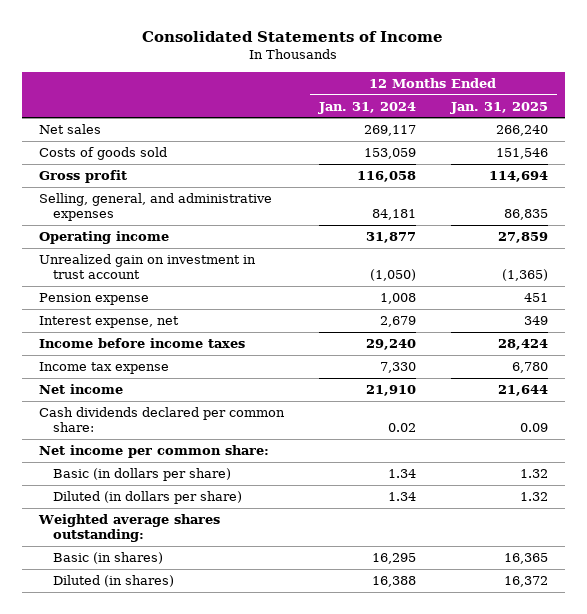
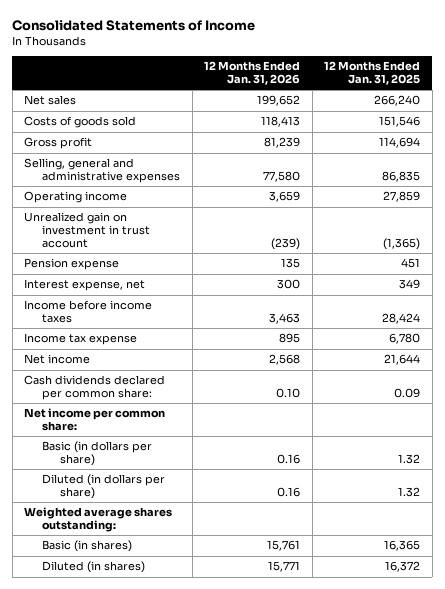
[317,101,416,114] Jan. 31, 2024 -> none
none -> [204,61,301,86] 12 Months Ended Jan. 31, 2026
[39,192,273,222] Selling, general, and administrative expenses -> [24,158,181,184] Selling, general and administrative expenses

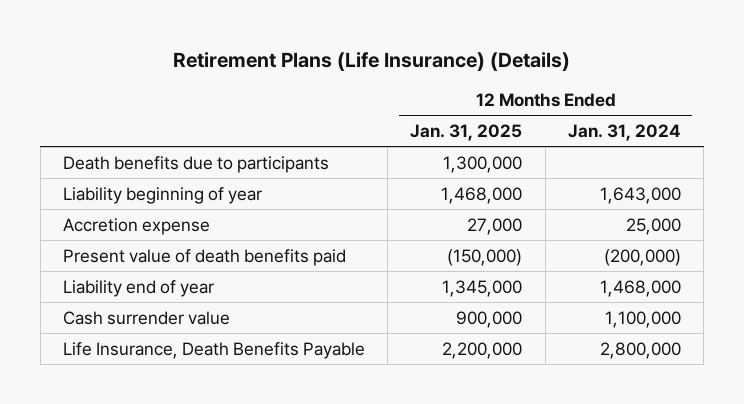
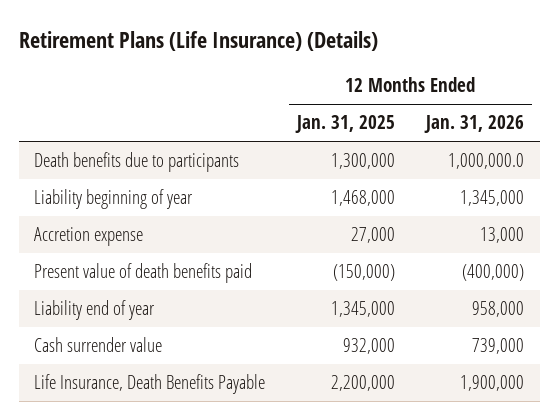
[567,124,681,142] Jan. 31, 2024 -> none
none -> [424,115,525,134] Jan. 31, 2026
[456,310,523,328] 900,000 -> [342,338,395,355] 932,000

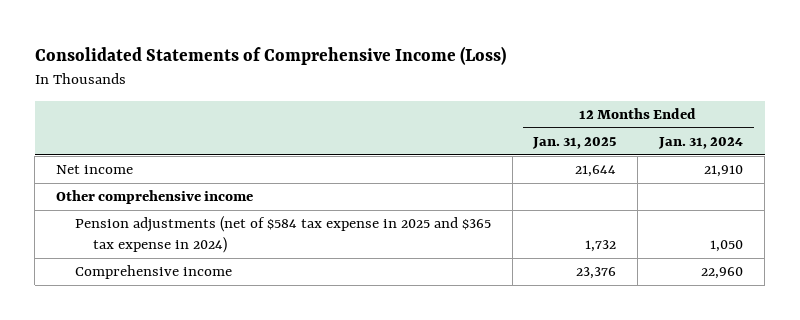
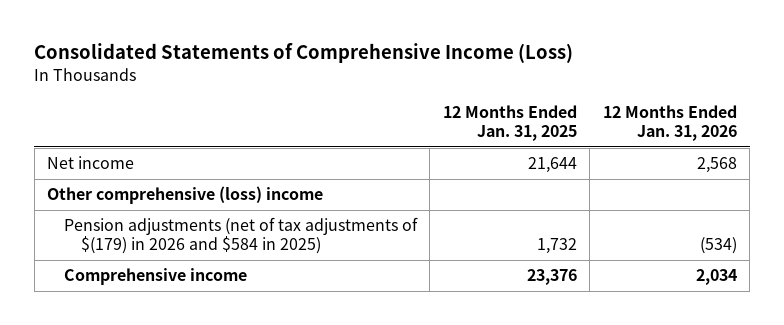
[658,137,744,150] Jan. 31, 2024 -> none
none -> [602,105,737,142] 12 Months Ended Jan. 31, 2026
[56,190,254,205] Other comprehensive income -> [47,186,324,205] Other comprehensive (loss) income
[74,216,491,254] Pension adjustments (net of $584 tax expense in 2025 and $365 tax expense in 2024) -> [63,217,418,255] Pension adjustments (net of tax adjustments of $(179) in 2026 and $584 in 2025)

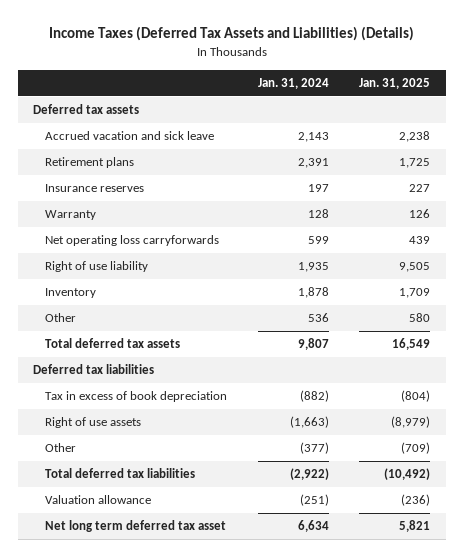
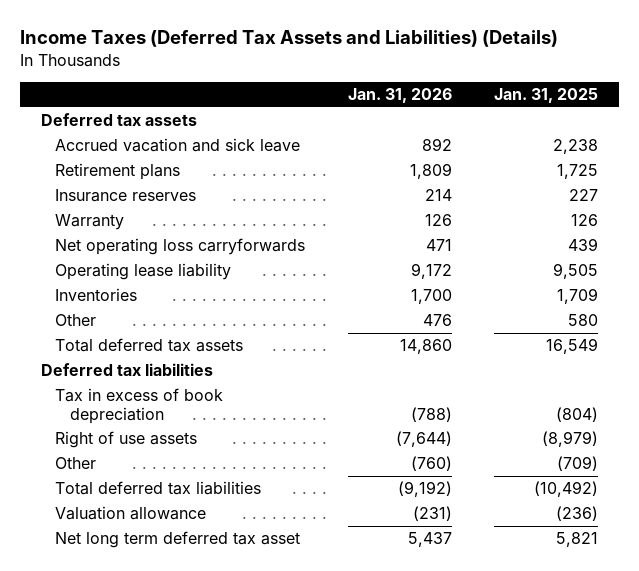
[257,77,329,89] Jan. 31, 2024 -> none
none -> [347,88,452,104] Jan. 31, 2026
[45,261,149,273] Right of use liability -> [55,263,232,281] Operating lease liability
[45,288,97,299] Inventory -> [55,288,138,302] Inventories

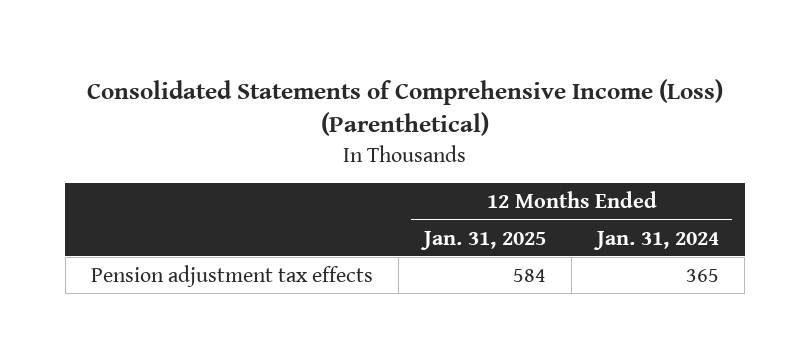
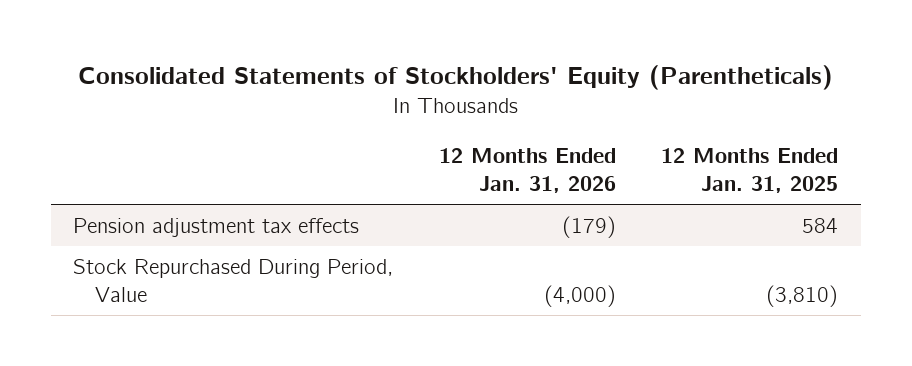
[86,78,723,137] Consolidated Statements of Comprehensive Income (Loss) (Parenthetical) -> [77,65,833,91] Consolidated Statements of Stockholders' Equity (Parentheticals)
[593,230,720,250] Jan. 31, 2024 -> none
none -> [438,148,616,193] 12 Months Ended Jan. 31, 2026
none -> [73,259,394,302] Stock Repurchased During Period, Value

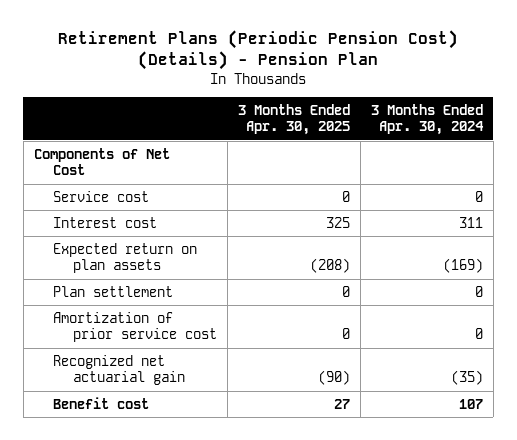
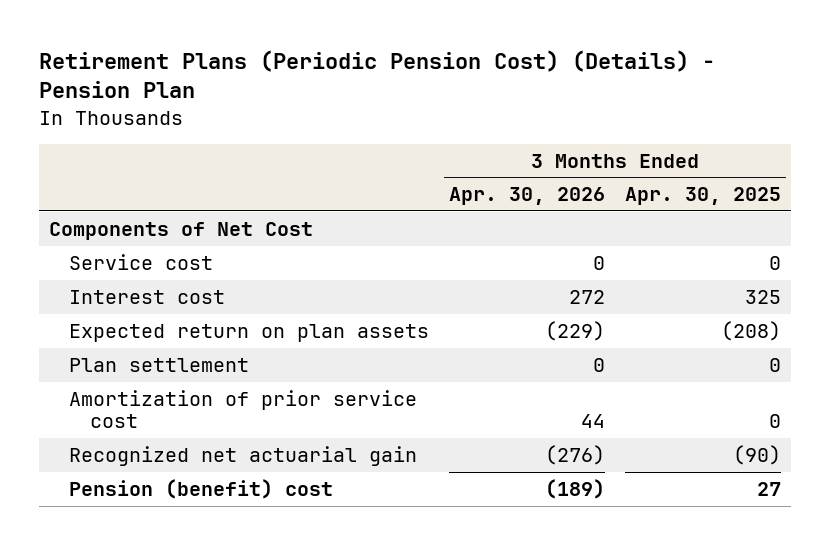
[370,103,484,136] 3 Months Ended Apr. 30, 2024 -> none
none -> [449,187,606,206] Apr. 30, 2026
[53,396,150,409] Benefit cost -> [69,478,334,499] Pension (benefit) cost

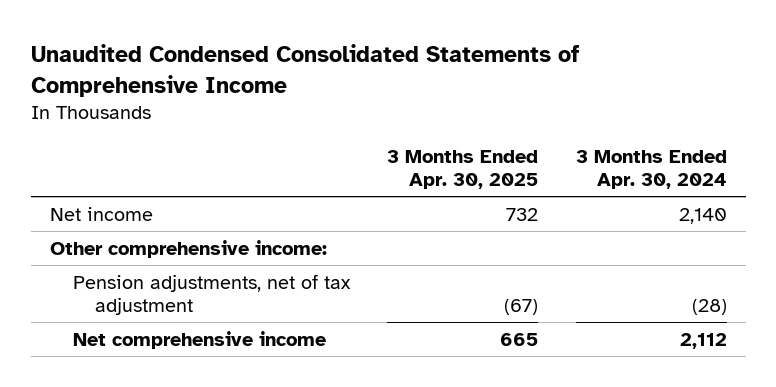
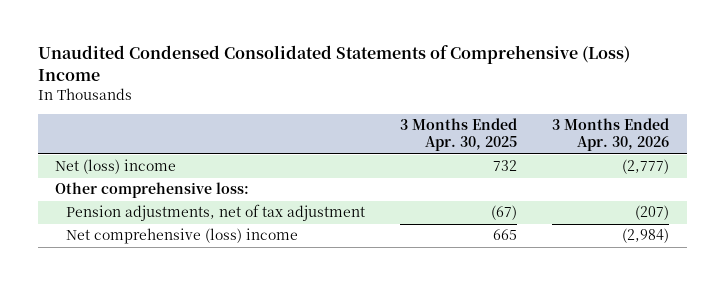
[30,43,579,97] Unaudited Condensed Consolidated Statements of Comprehensive Income -> [37,45,630,81] Unaudited Condensed Consolidated Statements of Comprehensive (Loss) Income
[575,149,727,189] 3 Months Ended Apr. 30, 2024 -> none
none -> [552,118,670,152] 3 Months Ended Apr. 30, 2026
[49,206,153,221] Net income -> [55,159,177,175] Net (loss) income
[49,239,327,258] Other comprehensive income: -> [55,182,250,199] Other comprehensive loss:
[72,330,326,349] Net comprehensive income -> [66,228,299,245] Net comprehensive (loss) income

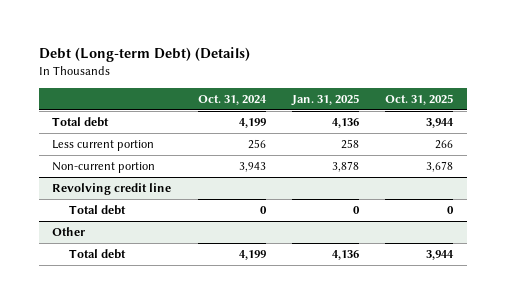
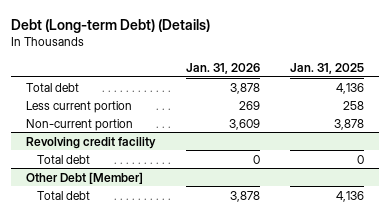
[197,94,267,105] Oct. 31, 2024 -> none
[385,93,454,105] Oct. 31, 2025 -> none
none -> [185,63,260,75] Jan. 31, 2026
[52,183,172,196] Revolving credit line -> [26,136,157,149] Revolving credit facility
[52,227,86,237] Other -> [26,171,144,184] Other Debt [Member]

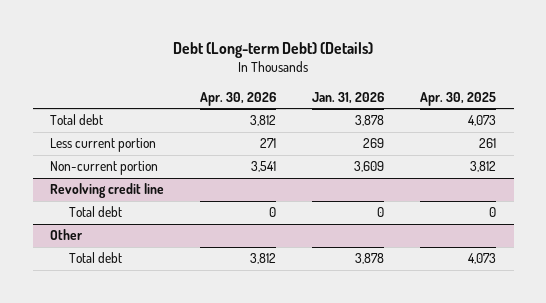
[290,63,365,75] Jan. 31, 2025 -> none
none -> [200,91,277,106] Apr. 30, 2026
none -> [419,91,496,106] Apr. 30, 2025
[26,136,157,149] Revolving credit facility -> [50,183,165,199] Revolving credit line
[26,171,144,184] Other Debt [Member] -> [50,229,84,241] Other

